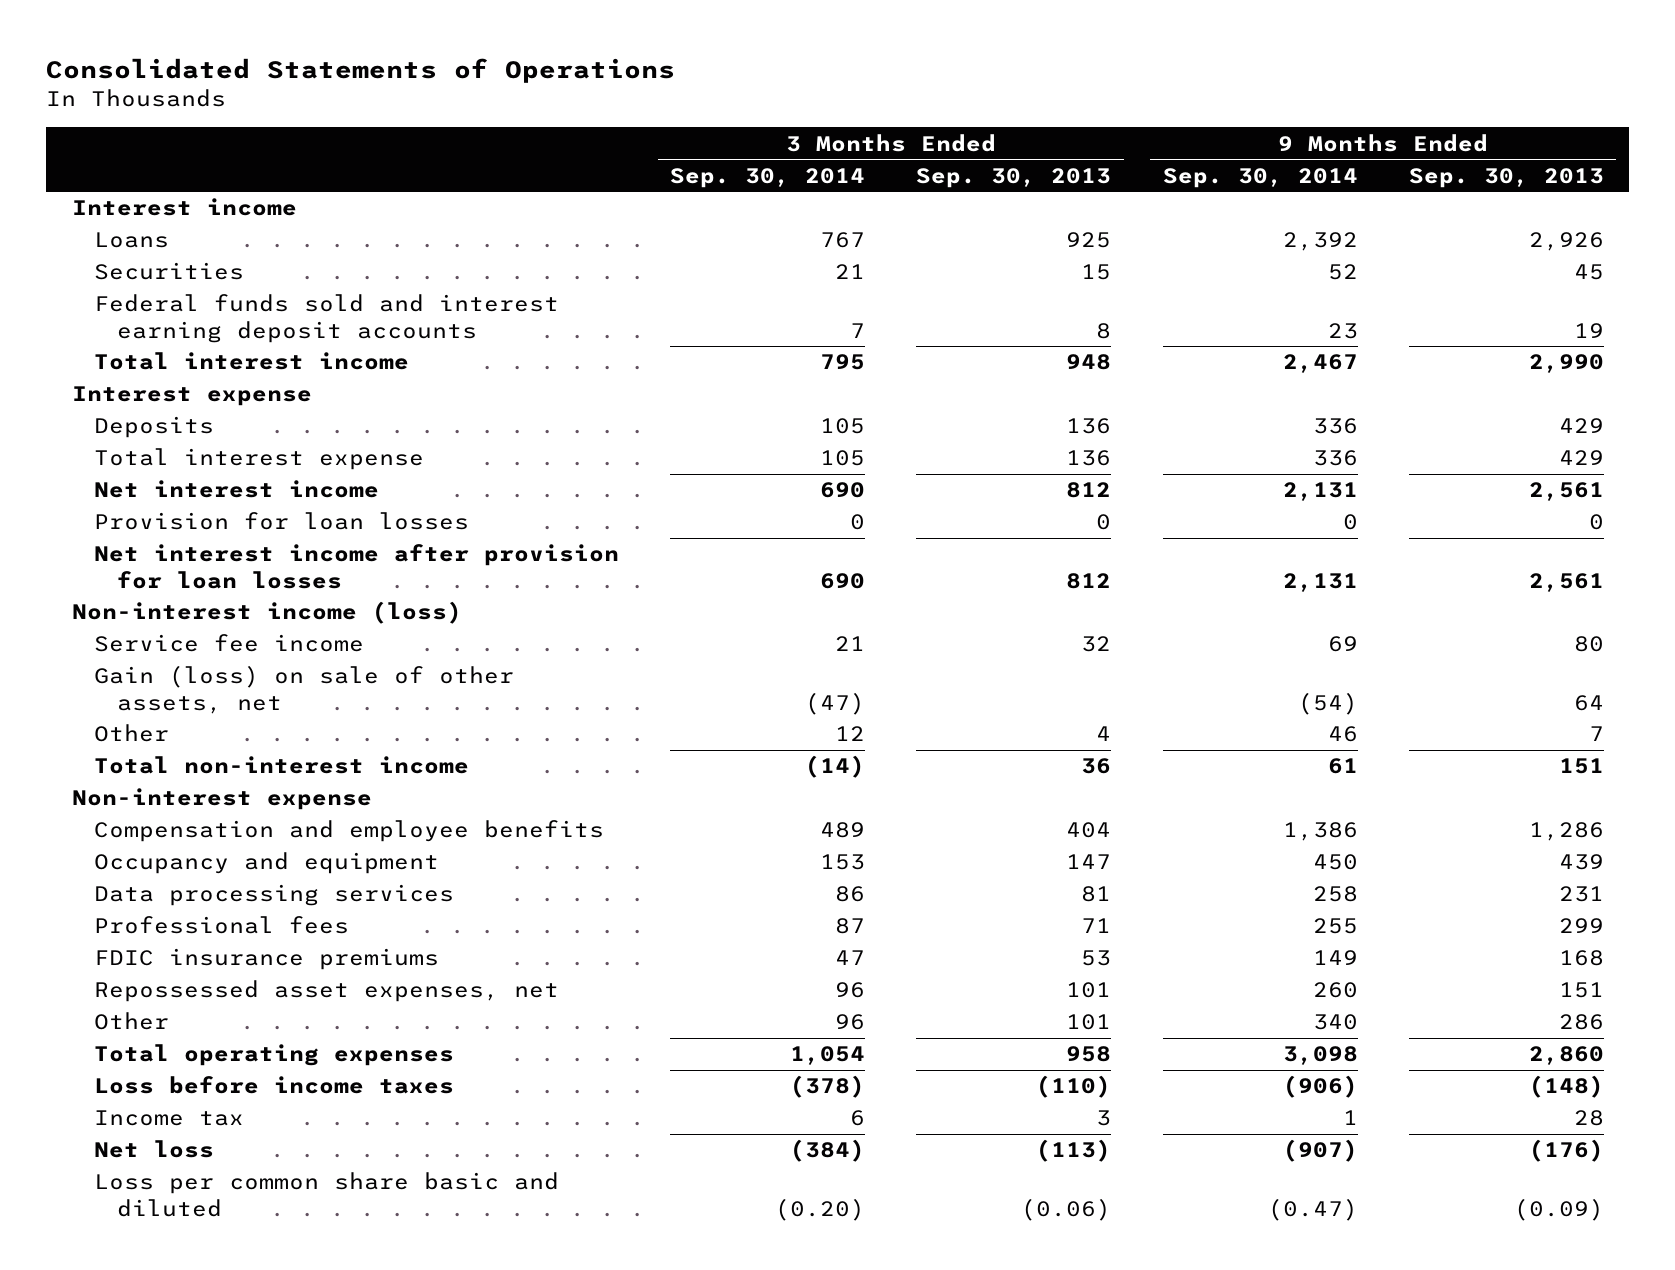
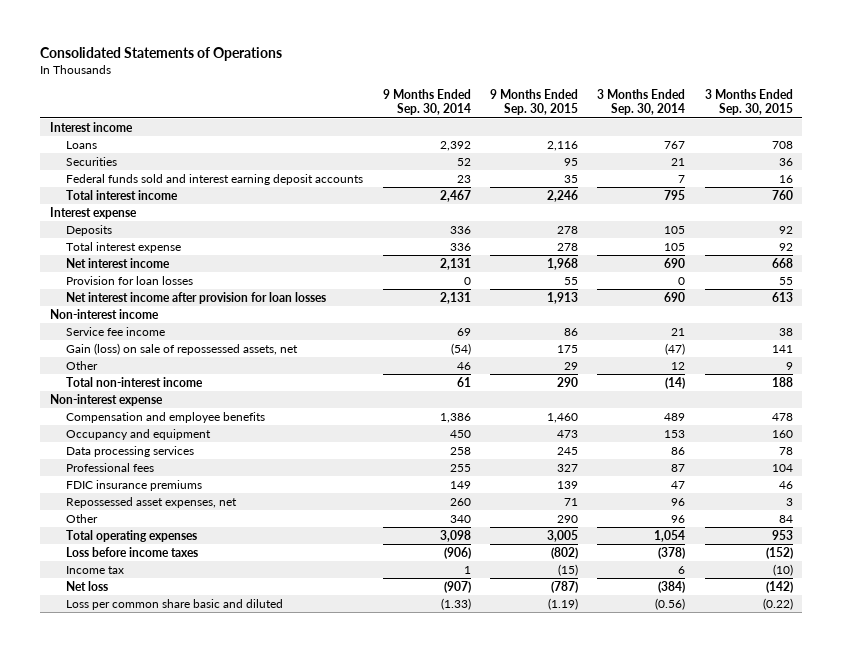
[916,167,1112,188] Sep. 30, 2013 -> none
[1408,167,1604,188] Sep. 30, 2013 -> none
none -> [490,88,579,116] 9 Months Ended Sep. 30, 2015
none -> [704,88,793,116] 3 Months Ended Sep. 30, 2015
[71,601,462,625] Non-interest income (loss) -> [49,308,159,319] Non-interest income
[94,665,515,714] Gain (loss) on sale of other assets, net -> [66,342,299,355] Gain (loss) on sale of repossessed assets, net
[775,1197,866,1221] (0.20) -> [655,597,686,610] (0.56)
[1267,1197,1358,1221] (0.47) -> [440,597,471,610] (1.33)

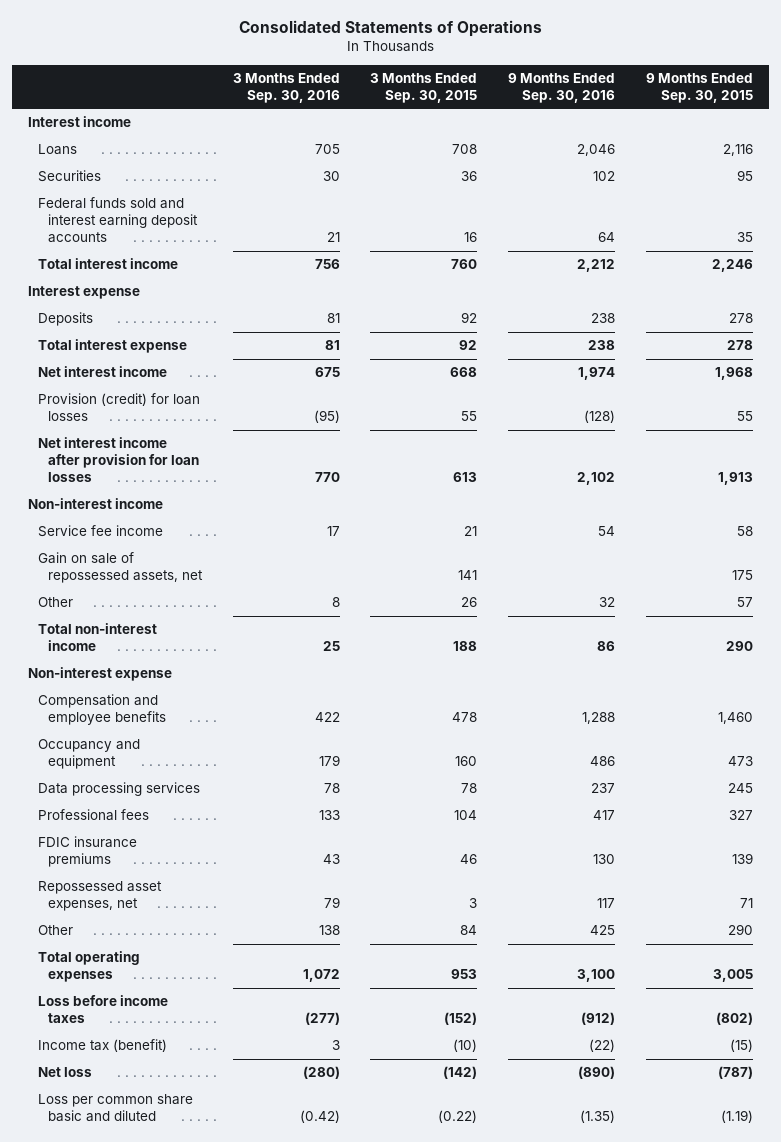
[382,88,471,116] 9 Months Ended Sep. 30, 2014 -> none
[597,88,686,116] 3 Months Ended Sep. 30, 2014 -> none
none -> [232,72,340,103] 3 Months Ended Sep. 30, 2016
none -> [508,72,616,103] 9 Months Ended Sep. 30, 2016
[66,275,194,285] Provision for loan losses -> [37,393,200,422] Provision (credit) for loan losses
[564,327,579,336] 86 -> [737,526,754,537] 58
[778,327,793,336] 38 -> [464,526,478,537] 21
[66,342,299,355] Gain (loss) on sale of repossessed assets, net -> [37,552,203,584] Gain on sale of repossessed assets, net
[564,361,579,370] 29 -> [737,597,754,608] 57
[785,361,793,370] 9 -> [461,597,478,608] 26
[66,565,125,574] Income tax -> [37,1039,167,1053] Income tax (benefit)

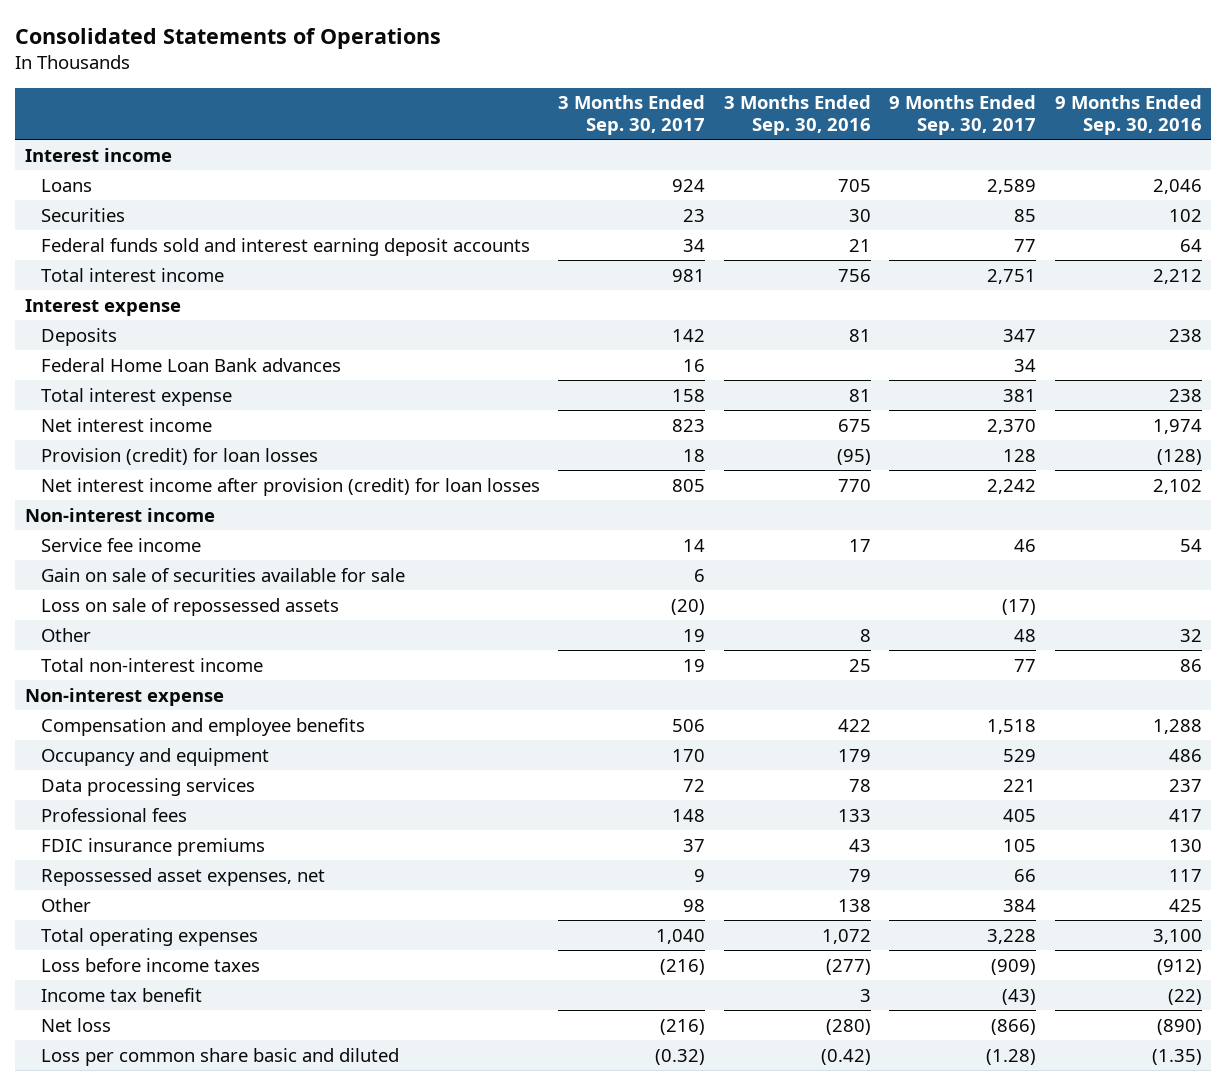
[370,72,478,103] 3 Months Ended Sep. 30, 2015 -> none
[646,72,754,103] 9 Months Ended Sep. 30, 2015 -> none
none -> [558,95,706,135] 3 Months Ended Sep. 30, 2017
none -> [889,95,1037,135] 9 Months Ended Sep. 30, 2017
none -> [40,357,341,372] Federal Home Loan Bank advances
[37,437,199,483] Net interest income after provision for loan losses -> [40,477,540,496] Net interest income after provision (credit) for loan losses
none -> [40,567,405,582] Gain on sale of securities available for sale
[37,552,203,584] Gain on sale of repossessed assets, net -> [40,597,339,616] Loss on sale of repossessed assets
[37,1039,167,1053] Income tax (benefit) -> [40,987,202,1002] Income tax benefit

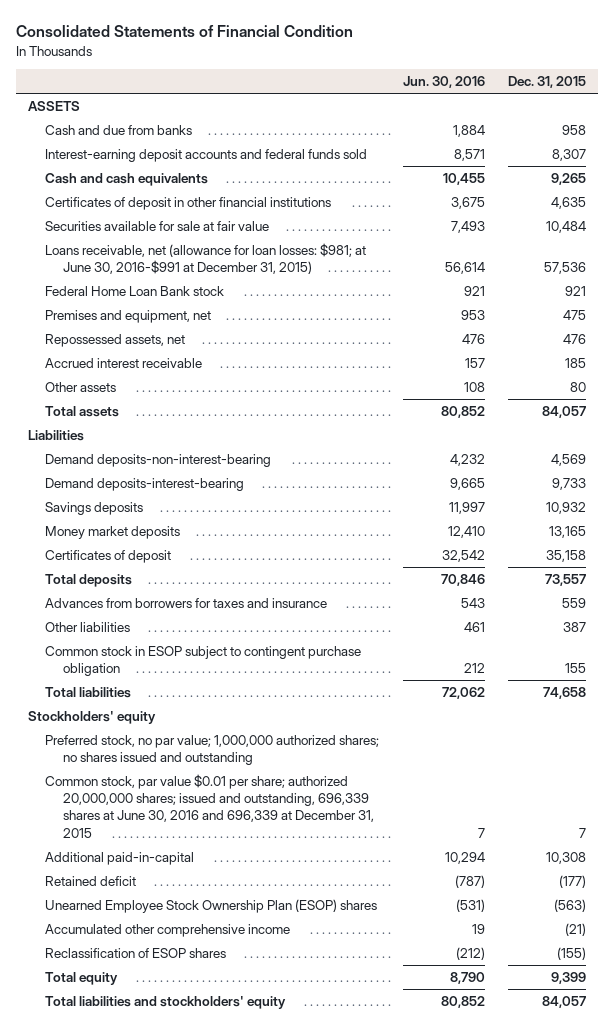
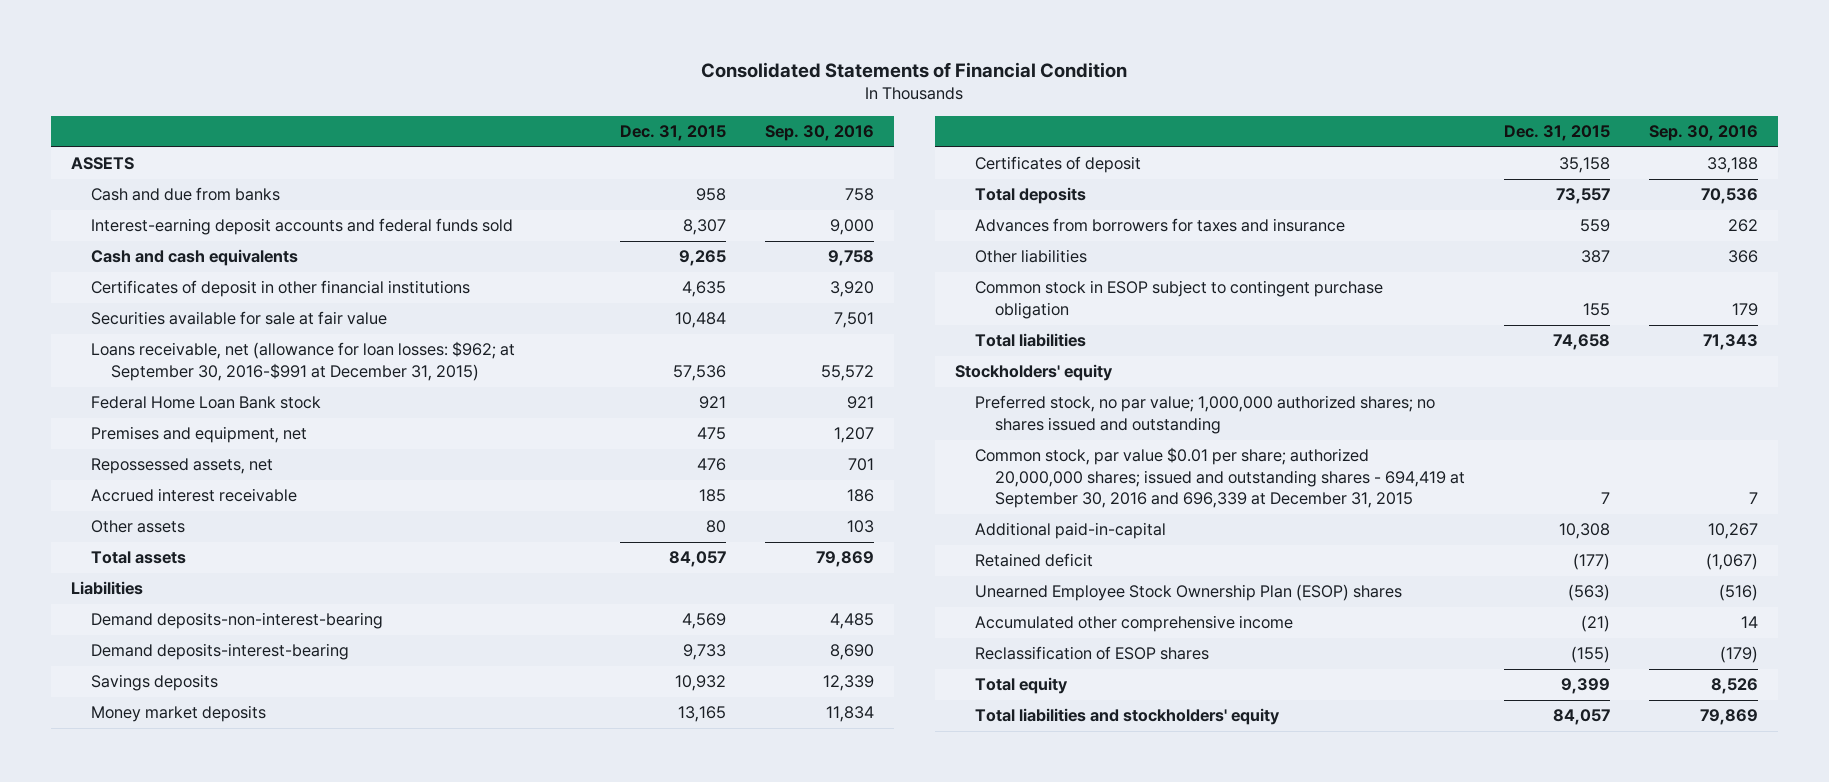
[402,76,485,89] Jun. 30, 2016 -> none
none -> [765,125,875,142] Sep. 30, 2016
[45,242,367,275] Loans receivable, net (allowance for loan losses: $981; at June 30, 2016-$991 at December 31, 2015) -> [91,341,516,381] Loans receivable, net (allowance for loan losses: $962; at September 30, 2016-$991 at December 31, 2015)
[45,773,374,838] Common stock, par value $0.01 per share; authorized 20,000,000 shares; issued and outstanding, 696,339 shares at June 30, 2016 and 696,339 at December 31, 2015 -> [974,447,1465,509] Common stock, par value $0.01 per share; authorized 20,000,000 shares; issued and outstanding shares - 694,419 at September 30, 2016 and 696,339 at December 31, 2015

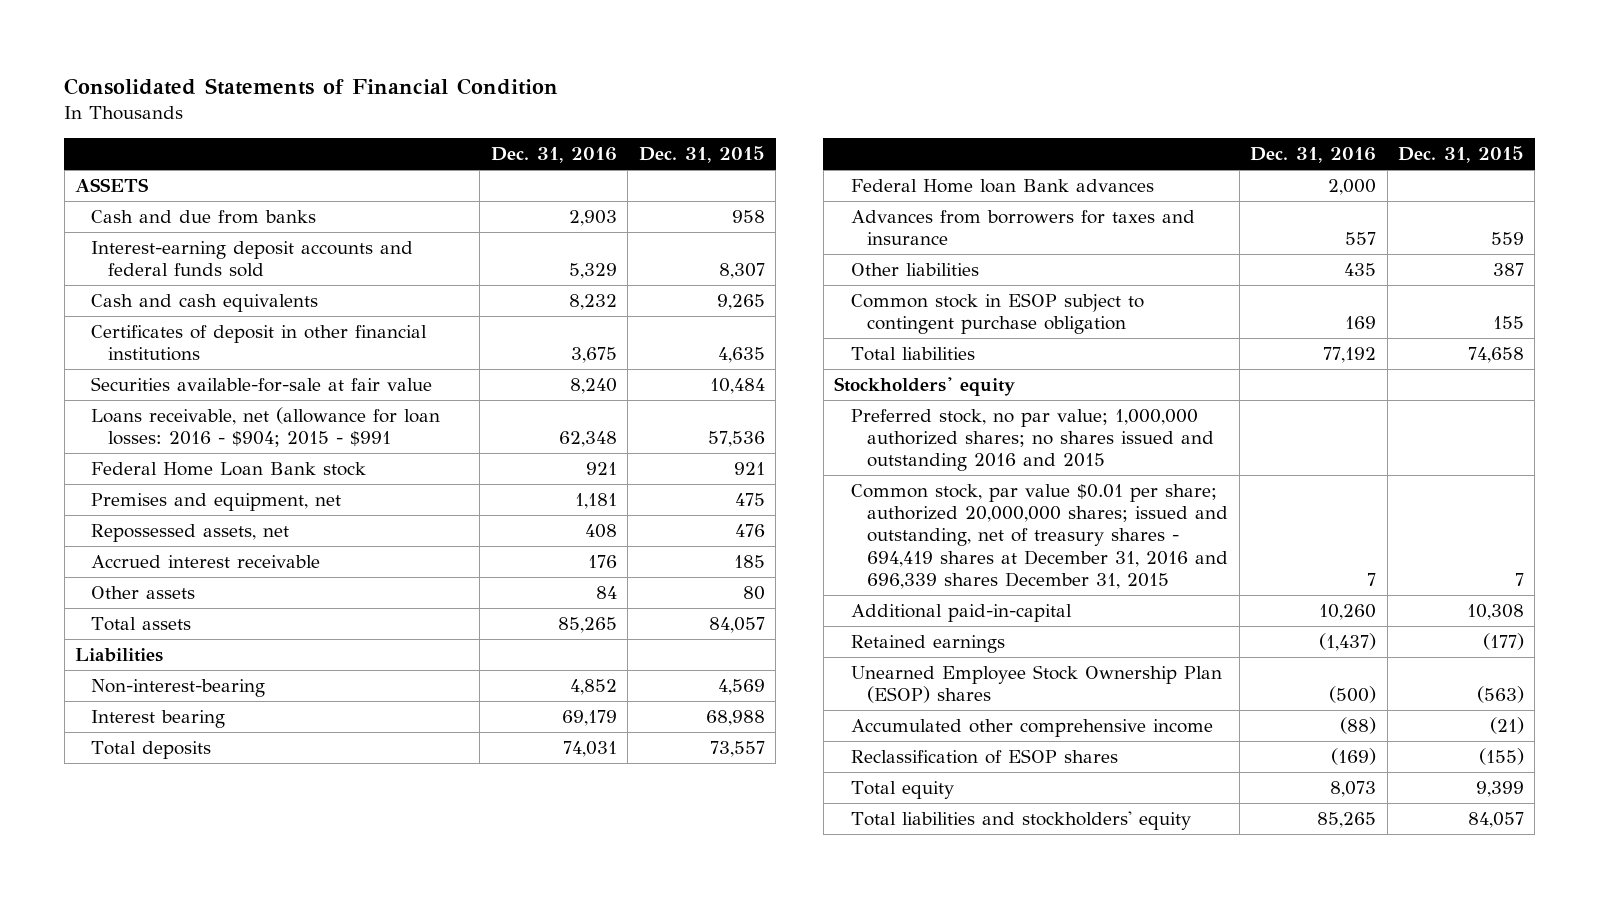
[765,125,875,142] Sep. 30, 2016 -> none
none -> [490,147,617,164] Dec. 31, 2016
[91,311,388,326] Securities available for sale at fair value -> [91,376,433,392] Securities available-for-sale at fair value
[91,341,516,381] Loans receivable, net (allowance for loan losses: $962; at September 30, 2016-$991 at December 31, 2015) -> [91,406,441,448] Loans receivable, net (allowance for loan losses: 2016 - $904; 2015 - $991
[91,674,219,692] Savings deposits -> none
[91,705,267,723] Money market deposits -> none
[974,156,1141,174] Certificates of deposit -> none
[91,612,384,630] Demand deposits-non-interest-bearing -> [91,678,266,697] Non-interest-bearing
[91,643,350,661] Demand deposits-interest-bearing -> [91,709,226,728] Interest bearing
[683,644,727,661] 9,733 -> [705,709,765,726] 68,988
none -> [850,178,1154,193] Federal Home loan Bank advances
[974,395,1435,434] Preferred stock, no par value; 1,000,000 authorized shares; no shares issued and outstanding -> [850,408,1215,472] Preferred stock, no par value; 1,000,000 authorized shares; no shares issued and outstanding 2016 and 2015
[974,447,1465,509] Common stock, par value $0.01 per share; authorized 20,000,000 shares; issued and outstanding shares - 694,419 at September 30, 2016 and 696,339 at December 31, 2015 -> [850,483,1229,590] Common stock, par value $0.01 per share; authorized 20,000,000 shares; issued and outstanding, net of treasury shares - 694,419 shares at December 31, 2016 and 696,339 shares December 31, 2015
[974,553,1093,568] Retained deficit -> [850,634,1005,653] Retained earnings

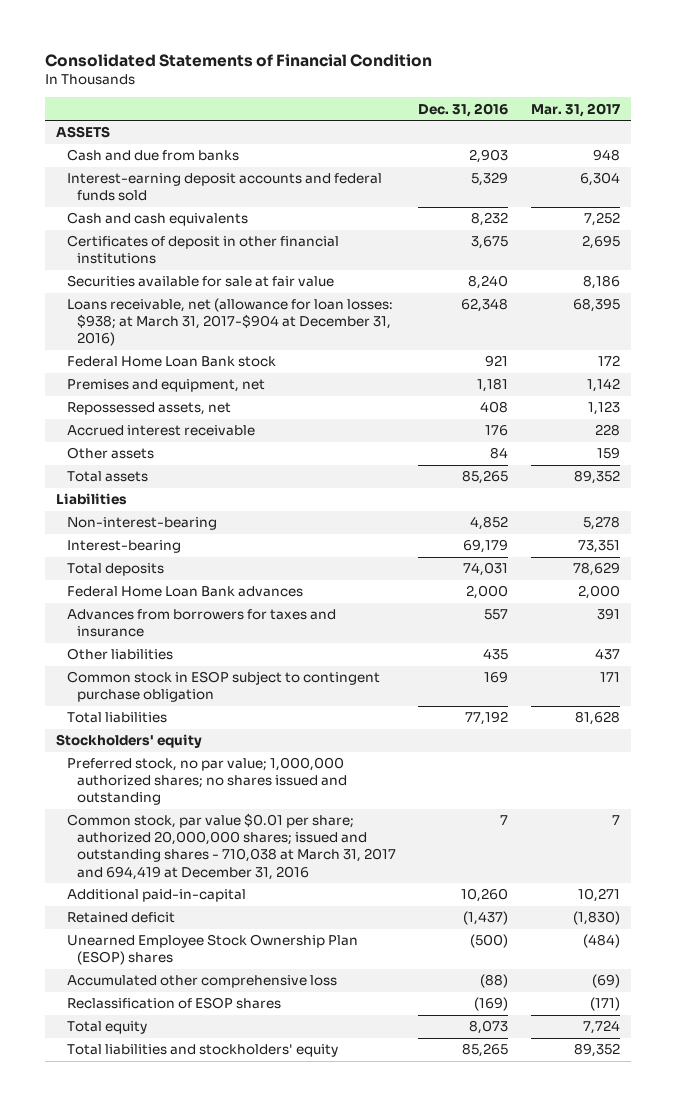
[638,146,765,164] Dec. 31, 2015 -> none
none -> [530,102,620,117] Mar. 31, 2017
[91,376,433,392] Securities available-for-sale at fair value -> [66,275,334,288] Securities available for sale at fair value
[91,406,441,448] Loans receivable, net (allowance for loan losses: 2016 - $904; 2015 - $991 -> [66,298,393,347] Loans receivable, net (allowance for loan losses: $938; at March 31, 2017-$904 at December 31, 2016)
[91,709,226,728] Interest bearing -> [66,540,181,554] Interest-bearing
[850,178,1154,193] Federal Home loan Bank advances -> [66,586,303,598] Federal Home Loan Bank advances
[850,408,1215,472] Preferred stock, no par value; 1,000,000 authorized shares; no shares issued and outstanding 2016 and 2015 -> [66,757,348,806] Preferred stock, no par value; 1,000,000 authorized shares; no shares issued and outstanding
[850,483,1229,590] Common stock, par value $0.01 per share; authorized 20,000,000 shares; issued and outstanding, net of treasury shares - 694,419 shares at December 31, 2016 and 696,339 shares December 31, 2015 -> [66,813,397,880] Common stock, par value $0.01 per share; authorized 20,000,000 shares; issued and outstanding shares - 710,038 at March 31, 2017 and 694,419 at December 31, 2016
[850,634,1005,653] Retained earnings -> [66,912,175,924] Retained deficit
[850,718,1213,737] Accumulated other comprehensive income -> [66,975,337,989] Accumulated other comprehensive loss

